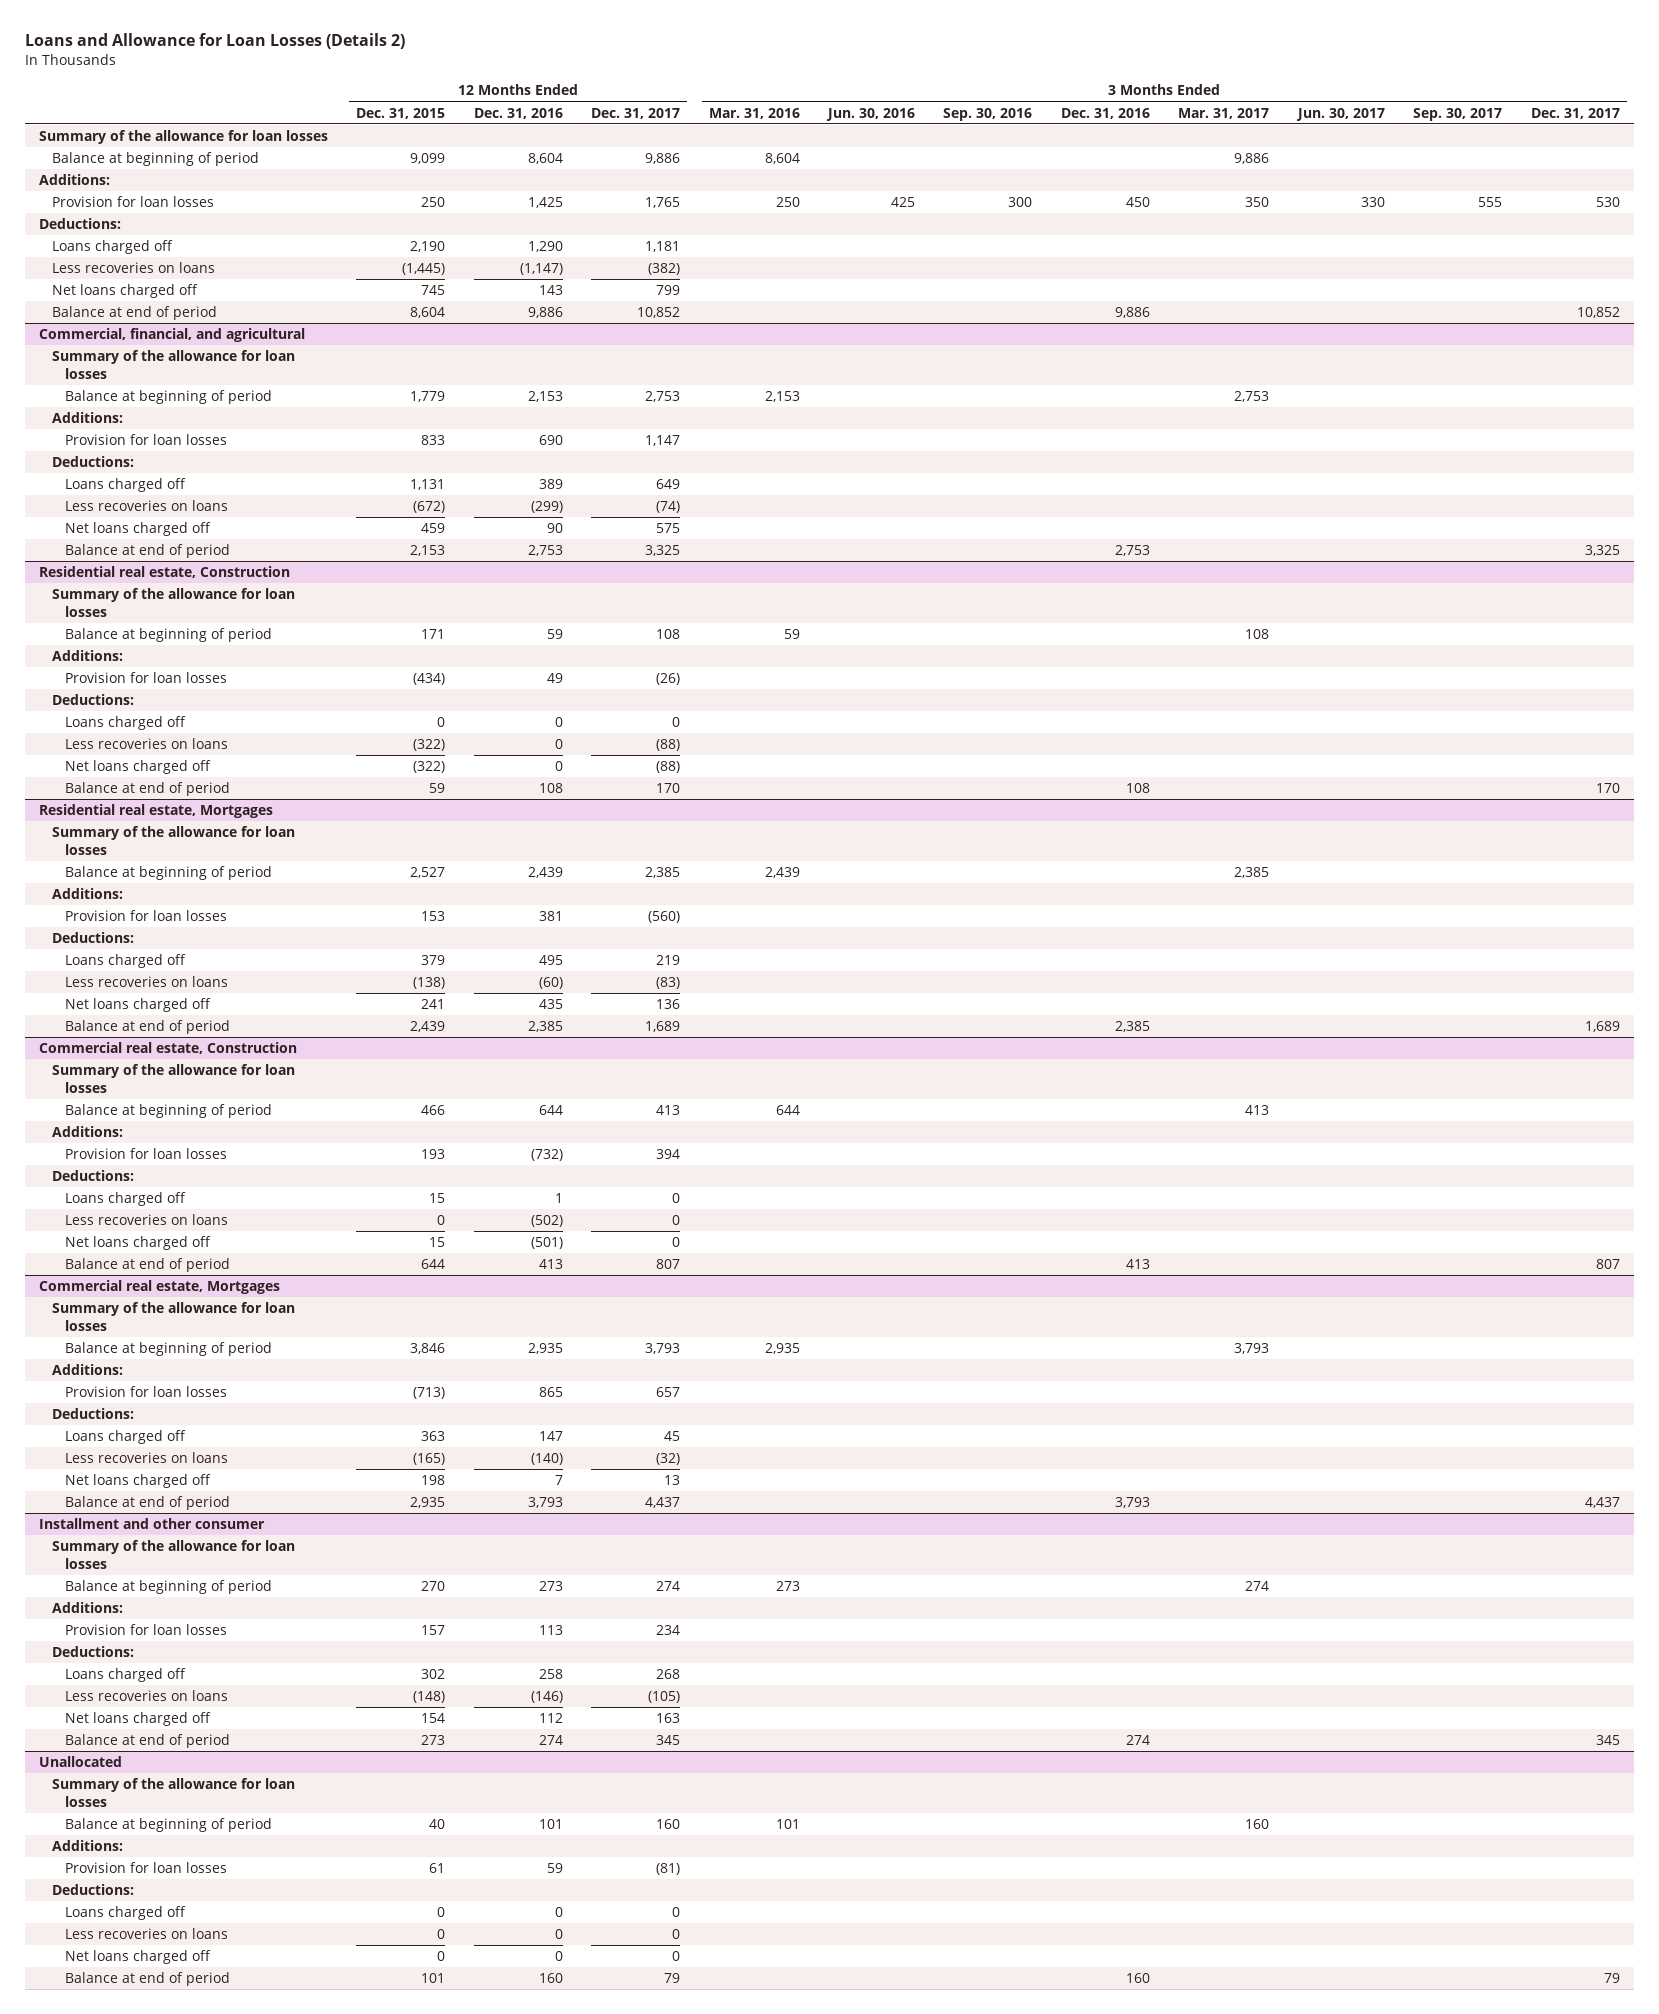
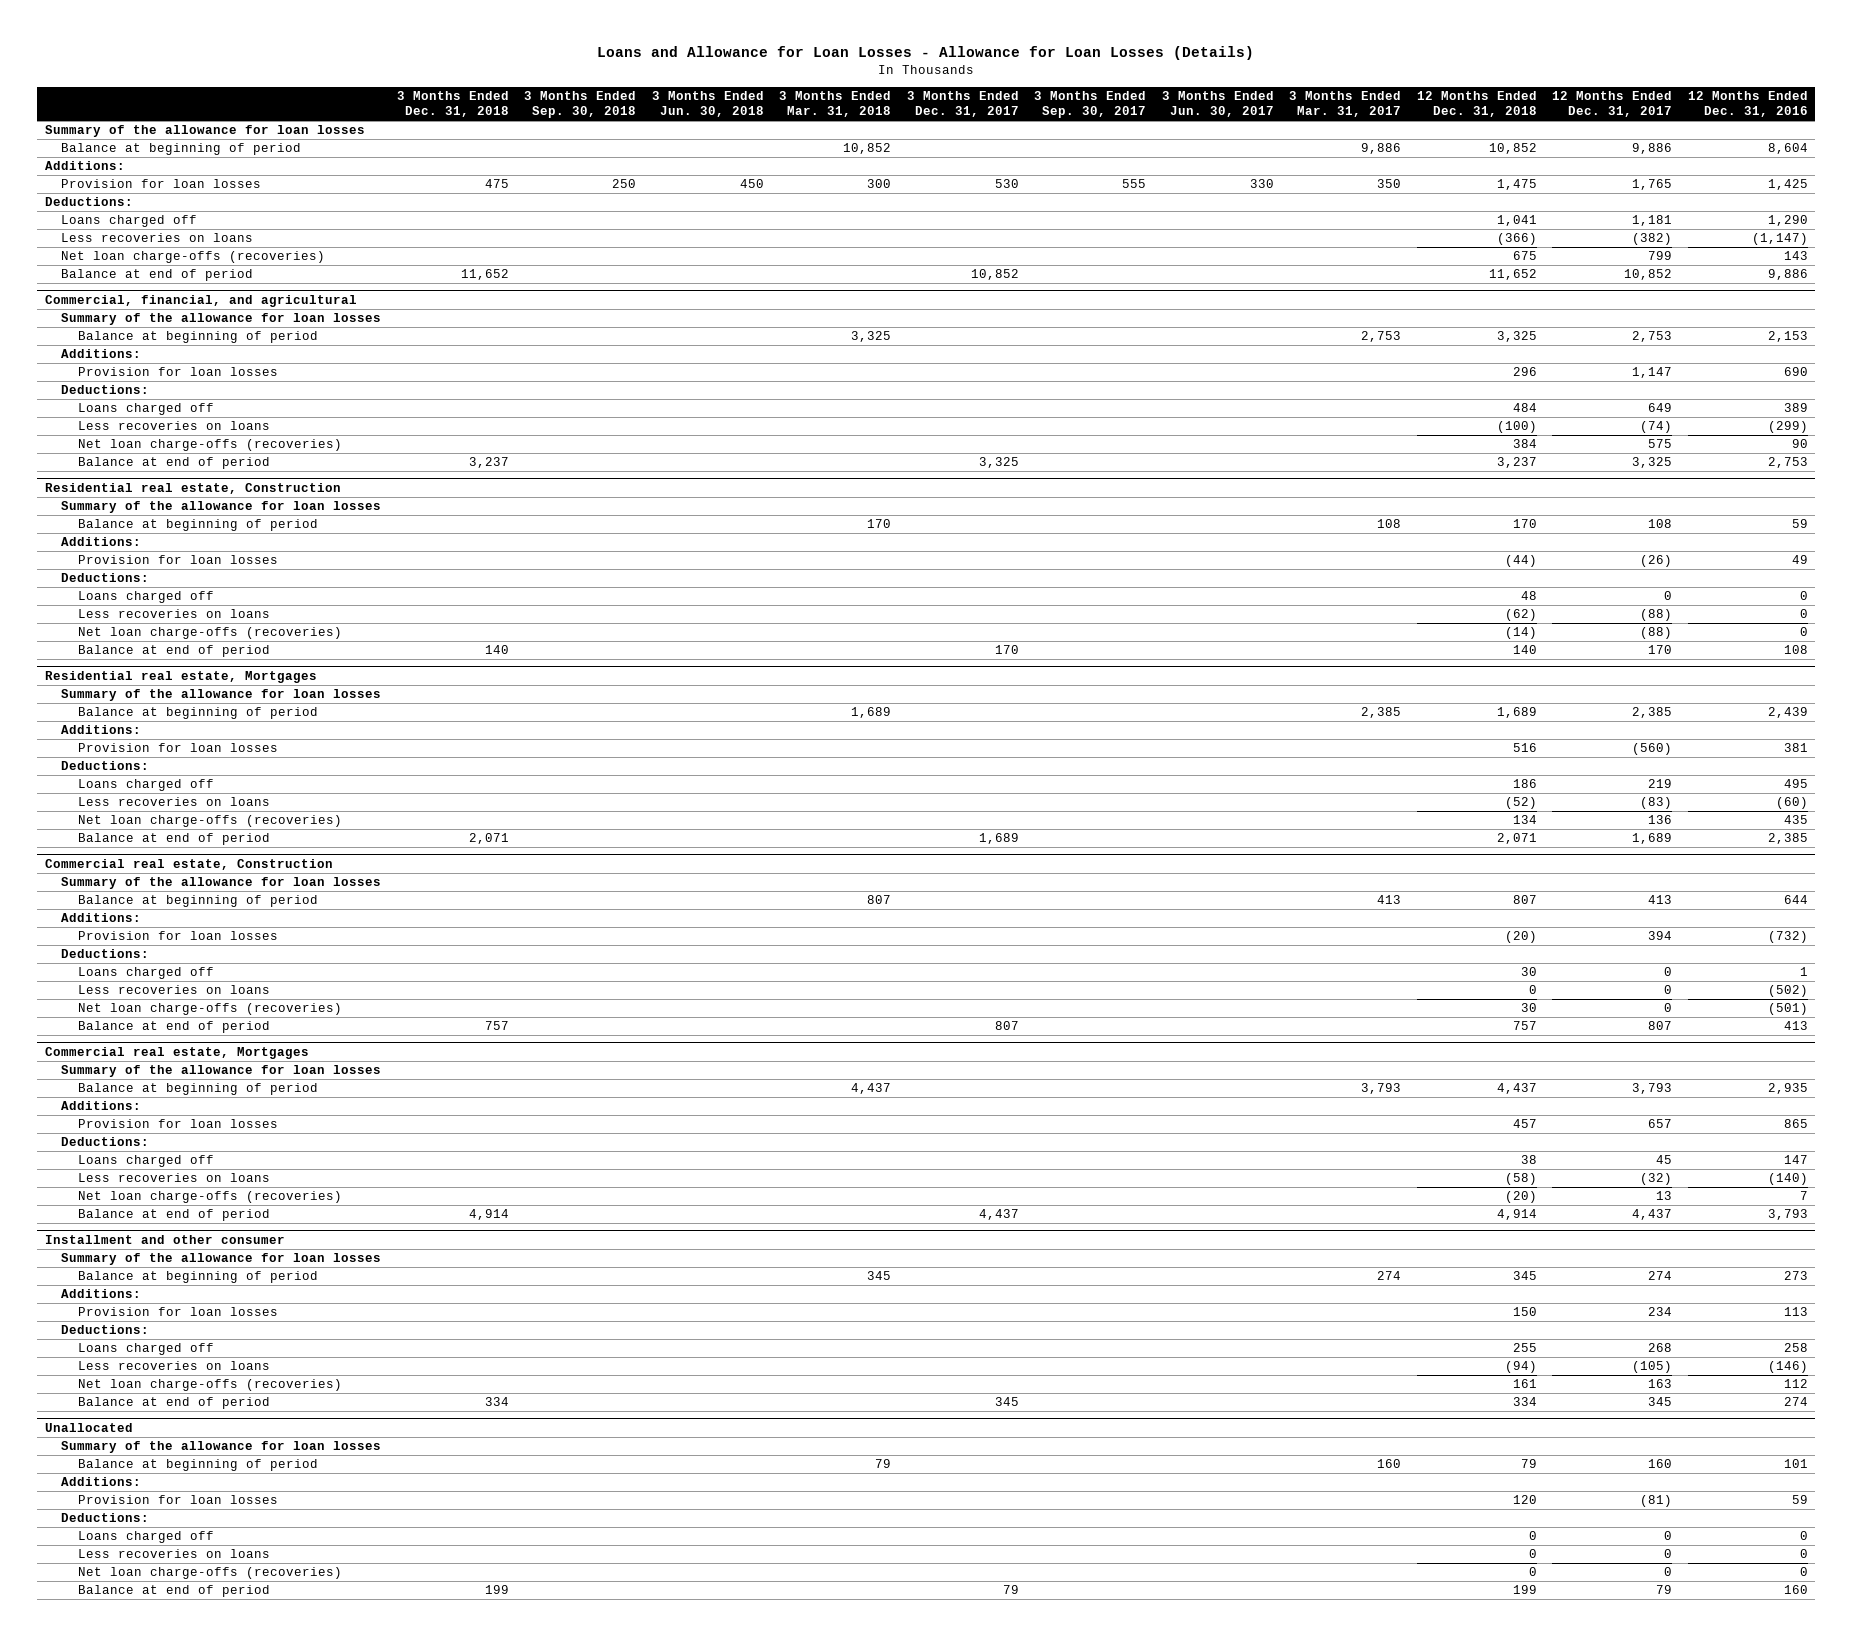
[24,33,405,50] Loans and Allowance for Loan Losses (Details 2) -> [597,45,1255,60] Loans and Allowance for Loan Losses - Allowance for Loan Losses (Details)
[356,107,446,119] Dec. 31, 2015 -> none
[708,107,800,119] Mar. 31, 2016 -> none
[826,107,916,121] Jun. 30, 2016 -> none
[943,107,1033,121] Sep. 30, 2016 -> none
[1060,107,1150,119] Dec. 31, 2016 -> none
none -> [396,91,509,118] 3 Months Ended Dec. 31, 2018
none -> [524,91,637,119] 3 Months Ended Sep. 30, 2018
none -> [651,91,764,118] 3 Months Ended Jun. 30, 2018
none -> [779,91,892,118] 3 Months Ended Mar. 31, 2018
none -> [1416,91,1537,118] 12 Months Ended Dec. 31, 2018
[52,284,199,299] Net loans charged off -> [61,251,326,264] Net loan charge-offs (recoveries)
[65,522,212,537] Net loans charged off -> [77,439,342,452] Net loan charge-offs (recoveries)
[65,760,212,775] Net loans charged off -> [77,627,342,640] Net loan charge-offs (recoveries)
[65,998,212,1013] Net loans charged off -> [77,815,342,828] Net loan charge-offs (recoveries)
[65,1236,212,1251] Net loans charged off -> [77,1003,342,1016] Net loan charge-offs (recoveries)
[65,1474,212,1489] Net loans charged off -> [77,1191,342,1204] Net loan charge-offs (recoveries)
[65,1712,212,1727] Net loans charged off -> [77,1379,342,1392] Net loan charge-offs (recoveries)
[65,1950,212,1965] Net loans charged off -> [77,1567,342,1580] Net loan charge-offs (recoveries)

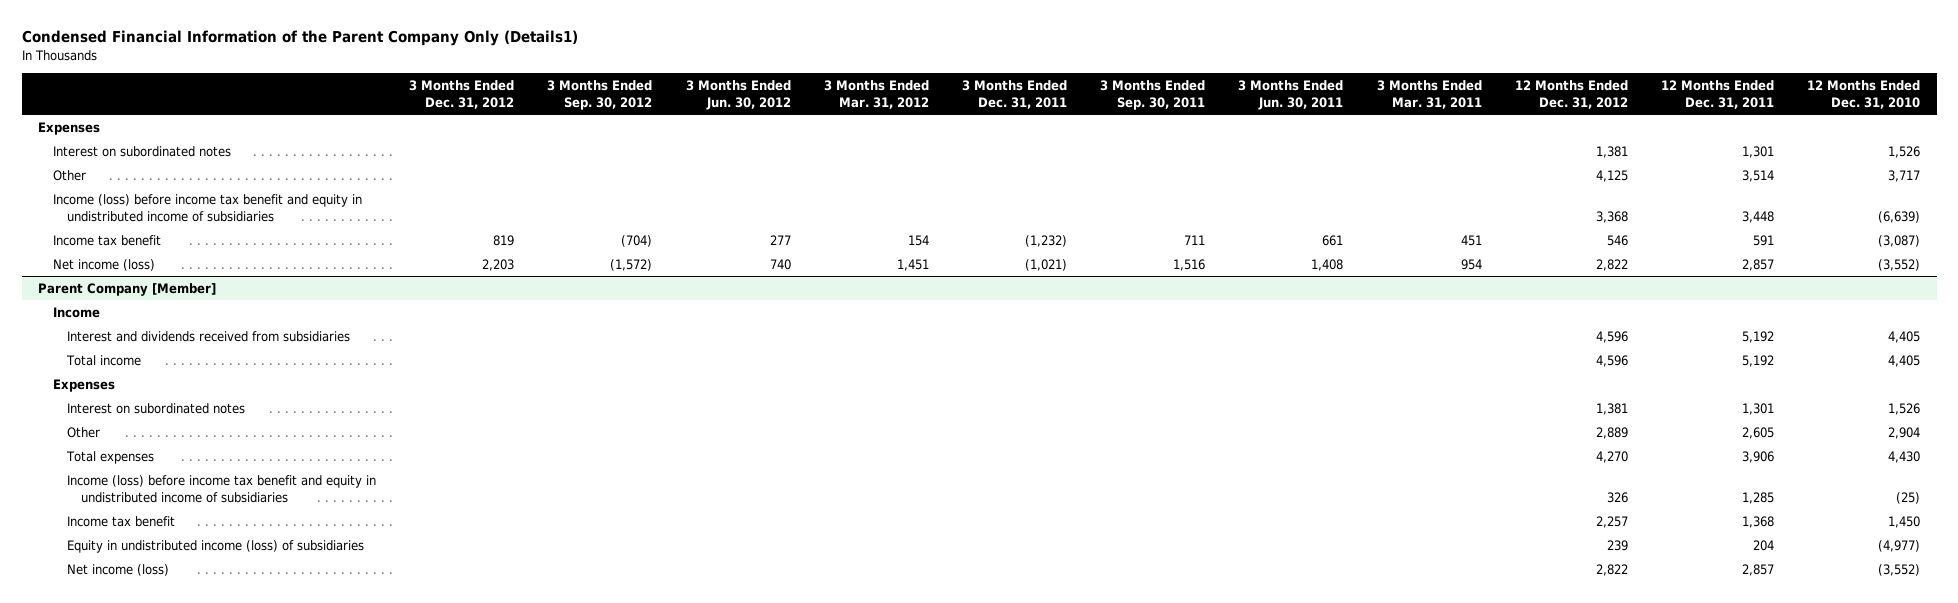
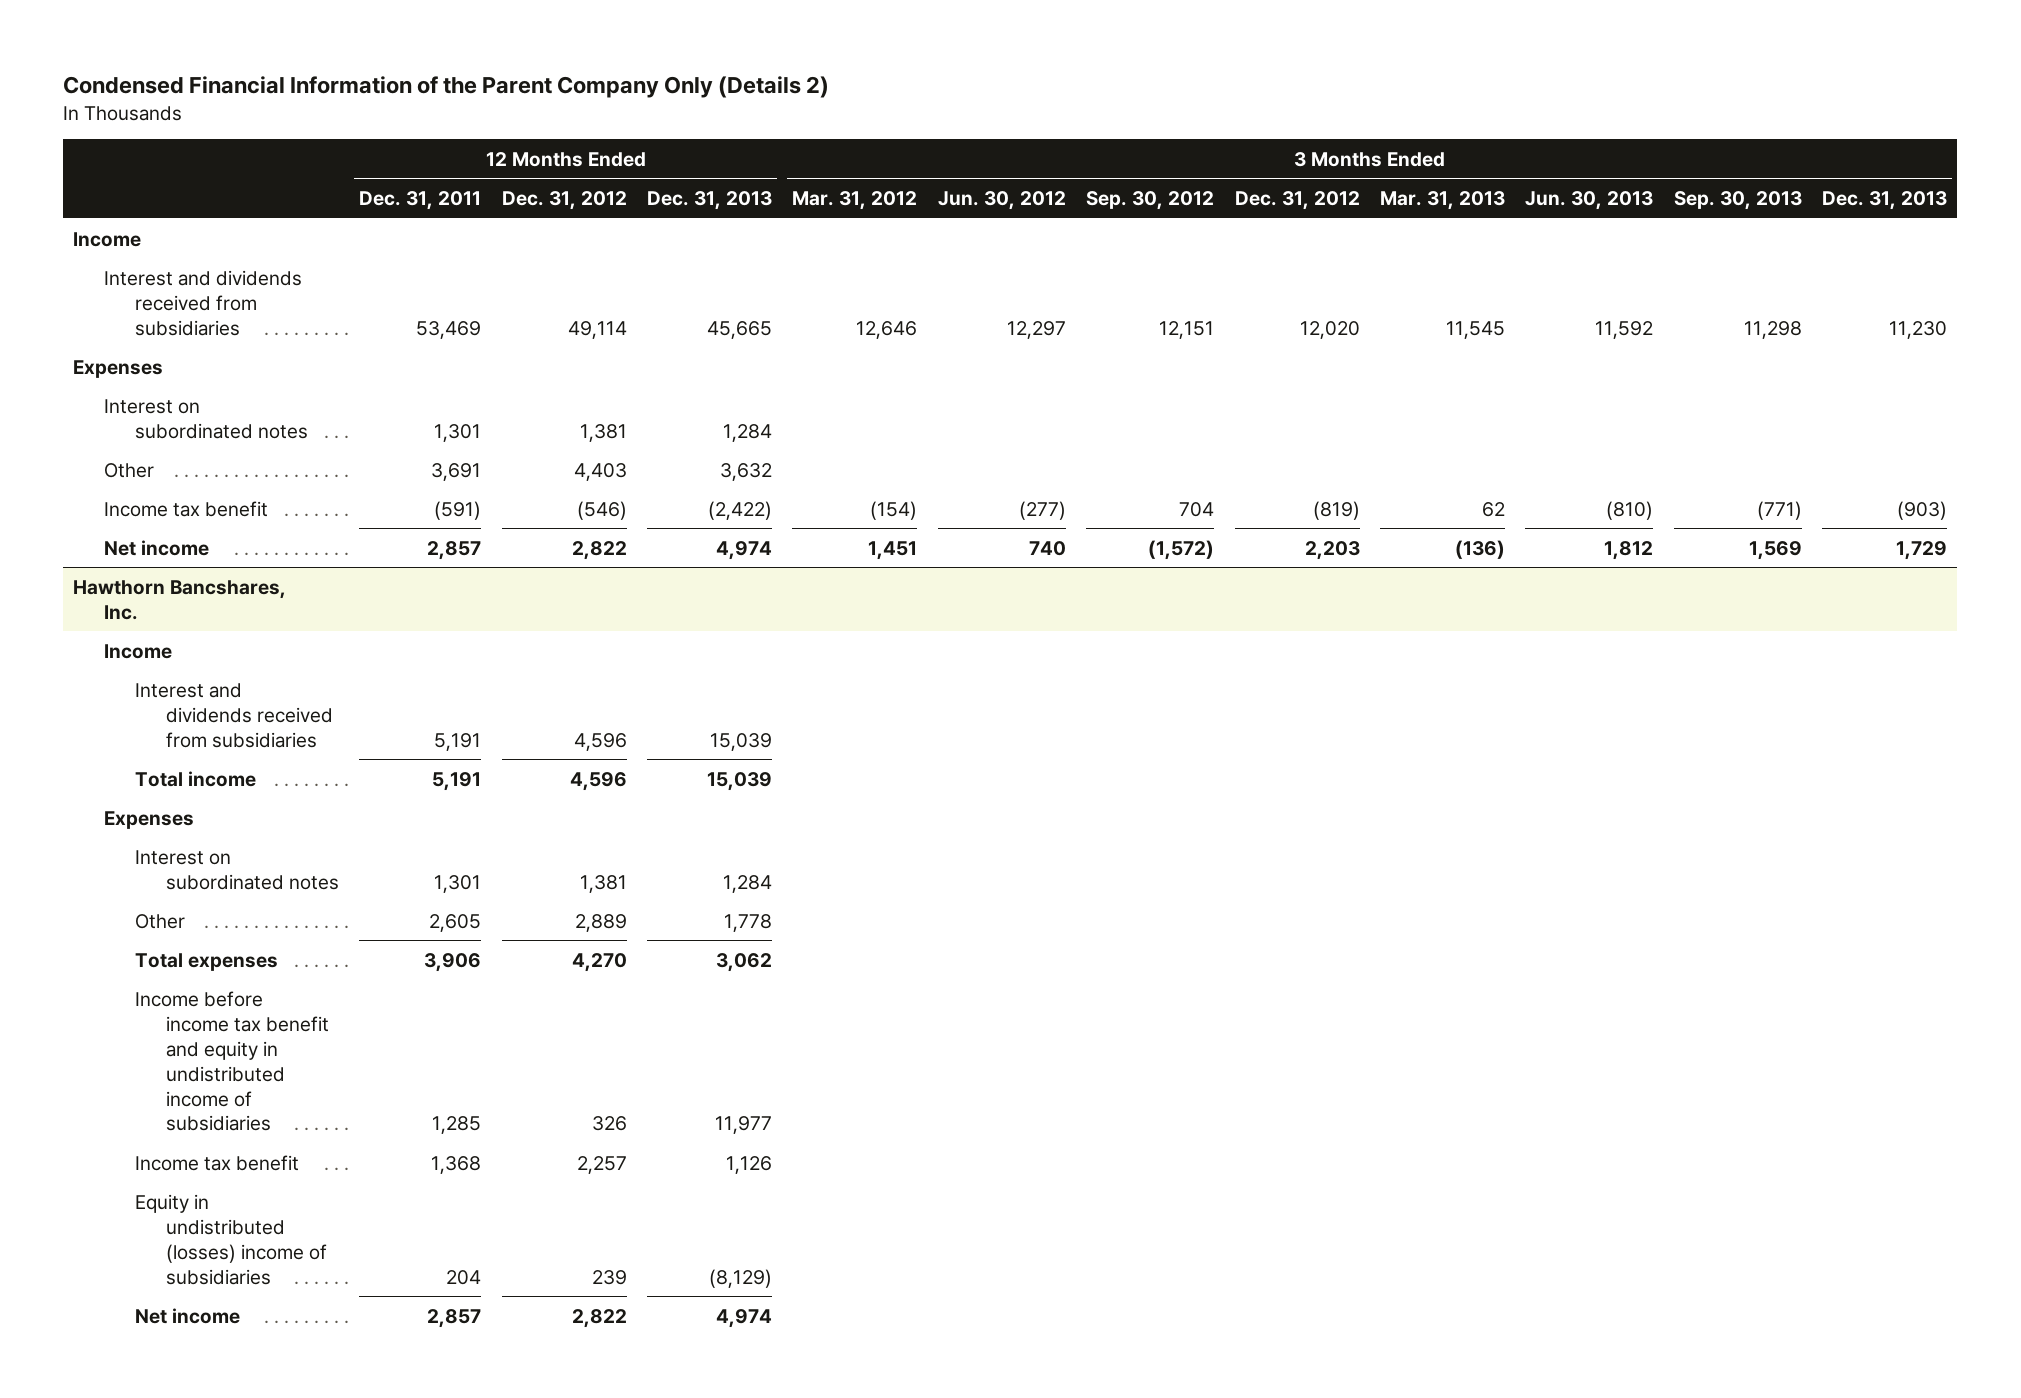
[21,30,578,47] Condensed Financial Information of the Parent Company Only (Details1) -> [63,76,830,99] Condensed Financial Information of the Parent Company Only (Details 2)
[961,79,1067,109] 3 Months Ended Dec. 31, 2011 -> none
[1100,79,1206,110] 3 Months Ended Sep. 30, 2011 -> none
[1238,79,1344,110] 3 Months Ended Jun. 30, 2011 -> none
[1376,79,1482,109] 3 Months Ended Mar. 31, 2011 -> none
[1807,79,1921,109] 12 Months Ended Dec. 31, 2010 -> none
none -> [646,191,772,211] Dec. 31, 2013
none -> [1380,191,1506,211] Mar. 31, 2013
none -> [1525,191,1654,211] Jun. 30, 2013
none -> [1673,191,1802,211] Sep. 30, 2013
none -> [1822,191,1948,211] Dec. 31, 2013
none -> [73,231,142,247] Income
none -> [104,269,303,336] Interest and dividends received from subsidiaries
[52,193,362,222] Income (loss) before income tax benefit and equity in undistributed income of subsidiaries -> none
[38,282,217,296] Parent Company [Member] -> none
[1595,169,1628,182] 4,125 -> [573,462,627,481] 4,403
[1741,169,1774,182] 3,514 -> [431,462,482,481] 3,691
[493,234,515,246] 819 -> [1312,500,1360,520] (819)
[621,234,653,247] (704) -> [1179,501,1215,517] 704
[769,234,791,245] 277 -> [1018,500,1066,520] (277)
[907,234,929,246] 154 -> [870,500,918,520] (154)
[1606,234,1628,246] 546 -> [576,500,627,520] (546)
[1752,234,1774,246] 591 -> [434,500,482,520] (591)
[52,258,155,271] Net income (loss) -> [104,539,210,556] Net income
none -> [73,579,287,620] Hawthorn Bancshares, Inc.
[1741,330,1774,343] 5,192 -> [434,732,482,751] 5,191
[1741,354,1774,367] 5,192 -> [432,771,482,791] 5,191
[66,474,376,503] Income (loss) before income tax benefit and equity in undistributed income of subsidiaries -> [134,990,329,1132] Income before income tax benefit and equity in undistributed income of subsidiaries
[66,539,364,553] Equity in undistributed income (loss) of subsidiaries -> [134,1193,327,1285] Equity in undistributed (losses) income of subsidiaries
[66,563,169,576] Net income (loss) -> [134,1307,240,1324] Net income

